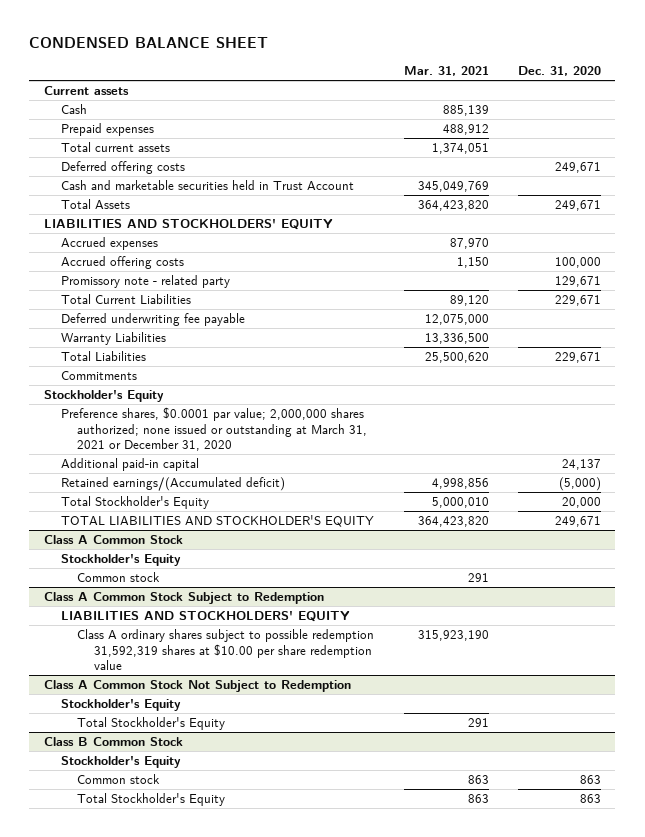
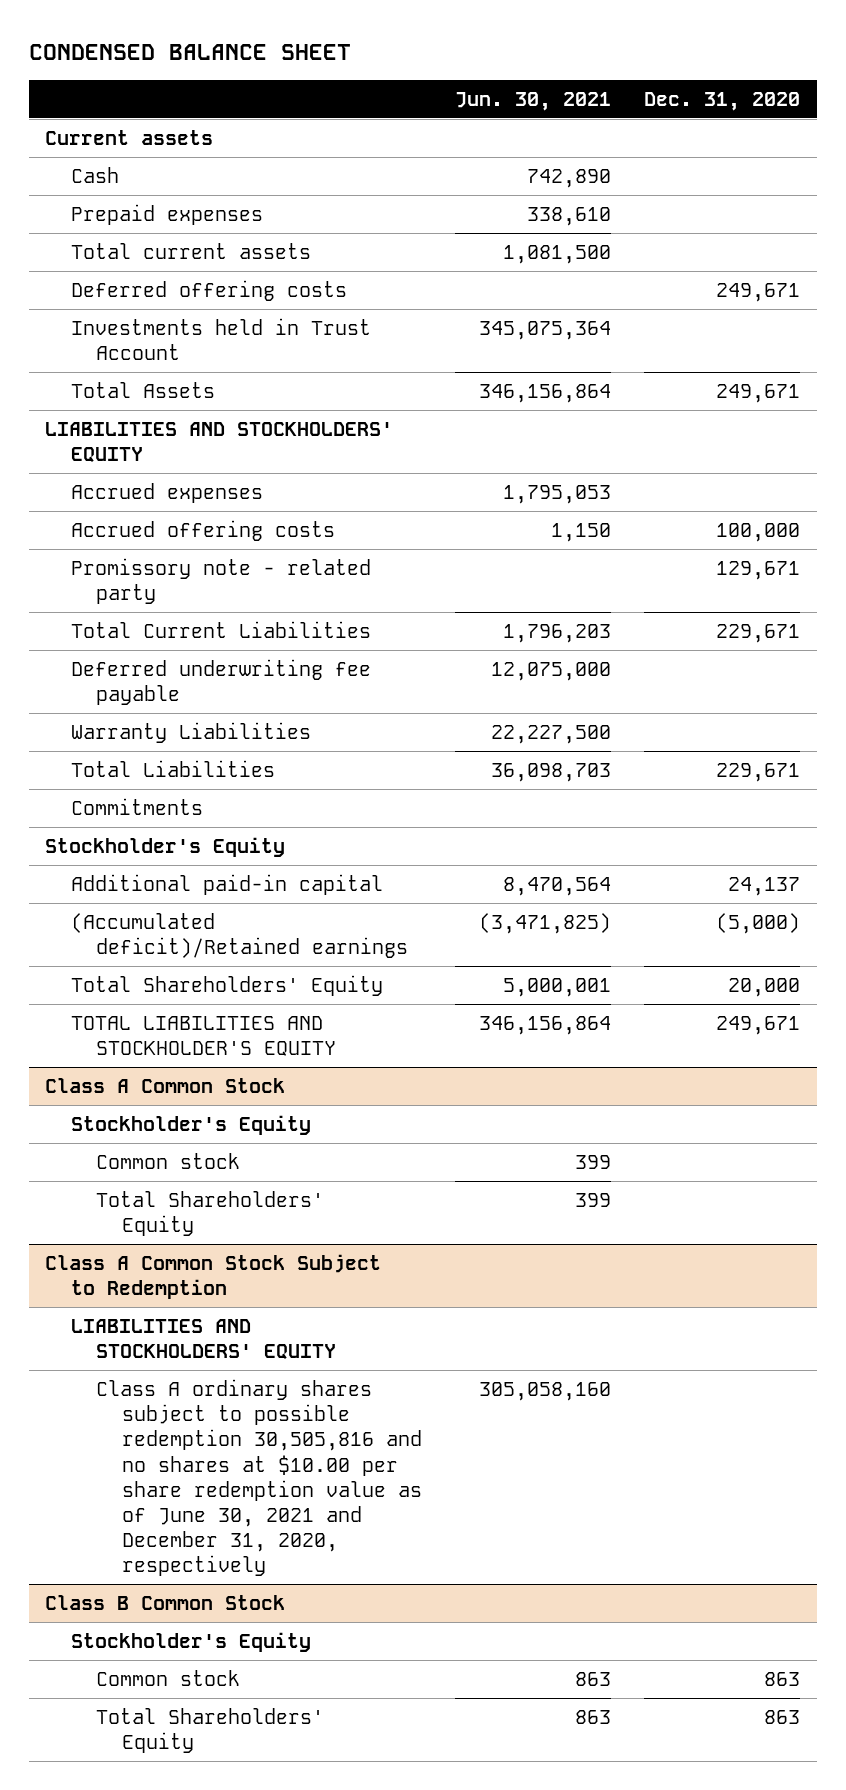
[403,65,489,76] Mar. 31, 2021 -> none
none -> [455,91,612,111] Jun. 30, 2021
[60,180,354,191] Cash and marketable securities held in Trust Account -> [70,318,371,361] Investments held in Trust Account
[60,407,368,451] Preference shares, $0.0001 par value; 2,000,000 shares authorized; none issued or outstanding at March 31, 2021 or December 31, 2020 -> none
[60,477,285,492] Retained earnings/(Accumulated deficit) -> [70,913,409,959] (Accumulated deficit)/Retained earnings
[60,496,209,510] Total Stockholder's Equity -> [70,975,383,997] Total Shareholders' Equity
none -> [96,1191,325,1237] Total Shareholders' Equity
[43,680,351,693] Class A Common Stock Not Subject to Redemption -> none
[60,699,181,712] Stockholder's Equity -> none
[77,717,226,731] Total Stockholder's Equity -> none
[77,629,375,670] Class A ordinary shares subject to possible redemption 31,592,319 shares at $10.00 per share redemption value -> [96,1379,422,1577] Class A ordinary shares subject to possible redemption 30,505,816 and no shares at $10.00 per share redemption value as of June 30, 2021 and December 31, 2020, respectively
[77,793,226,807] Total Stockholder's Equity -> [96,1708,325,1754] Total Shareholders' Equity

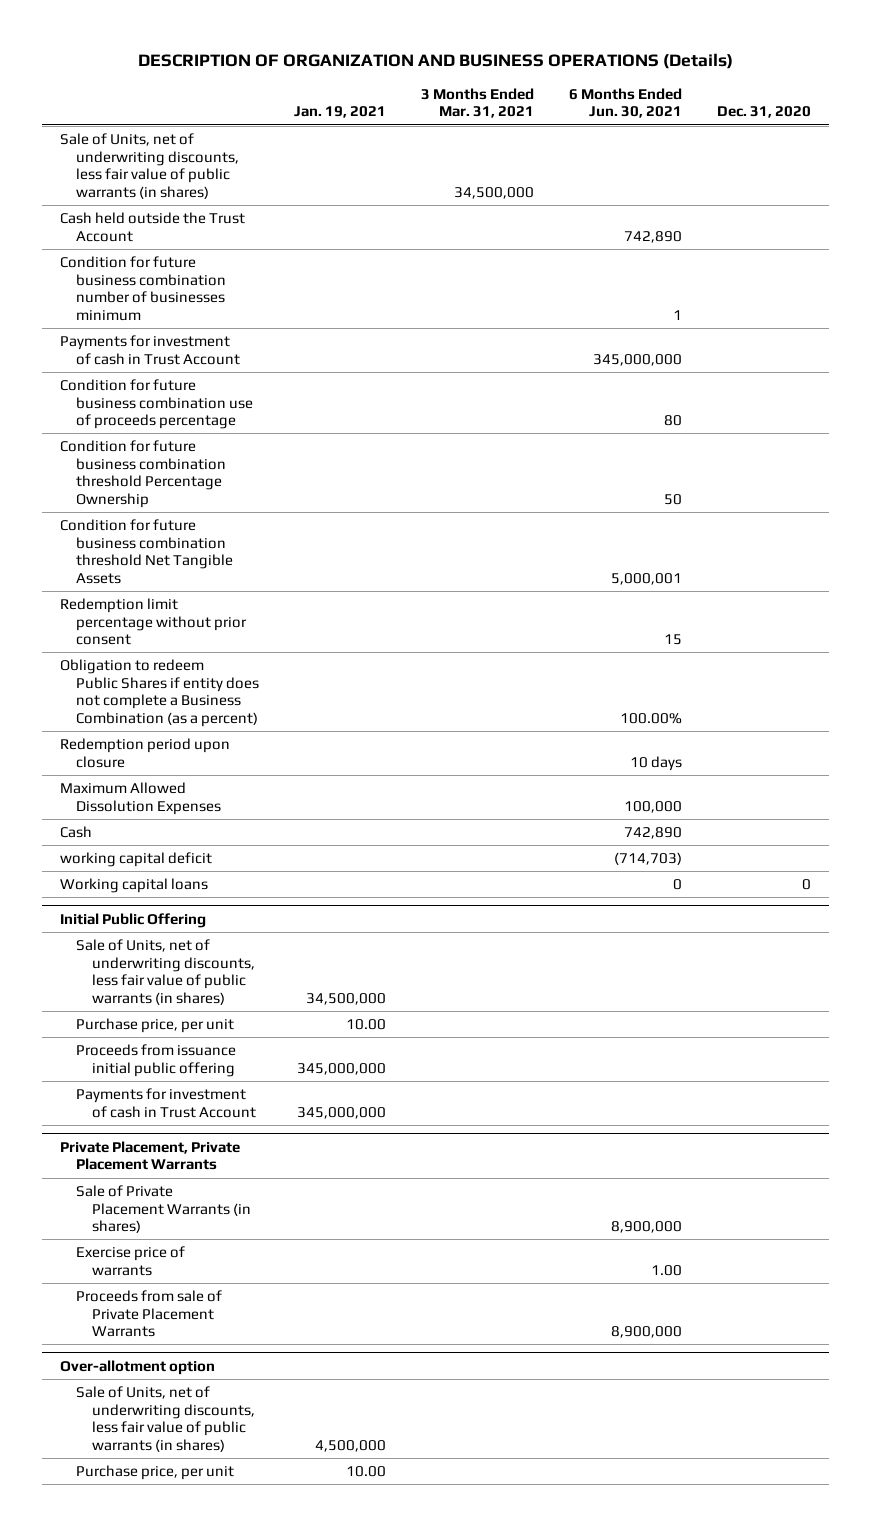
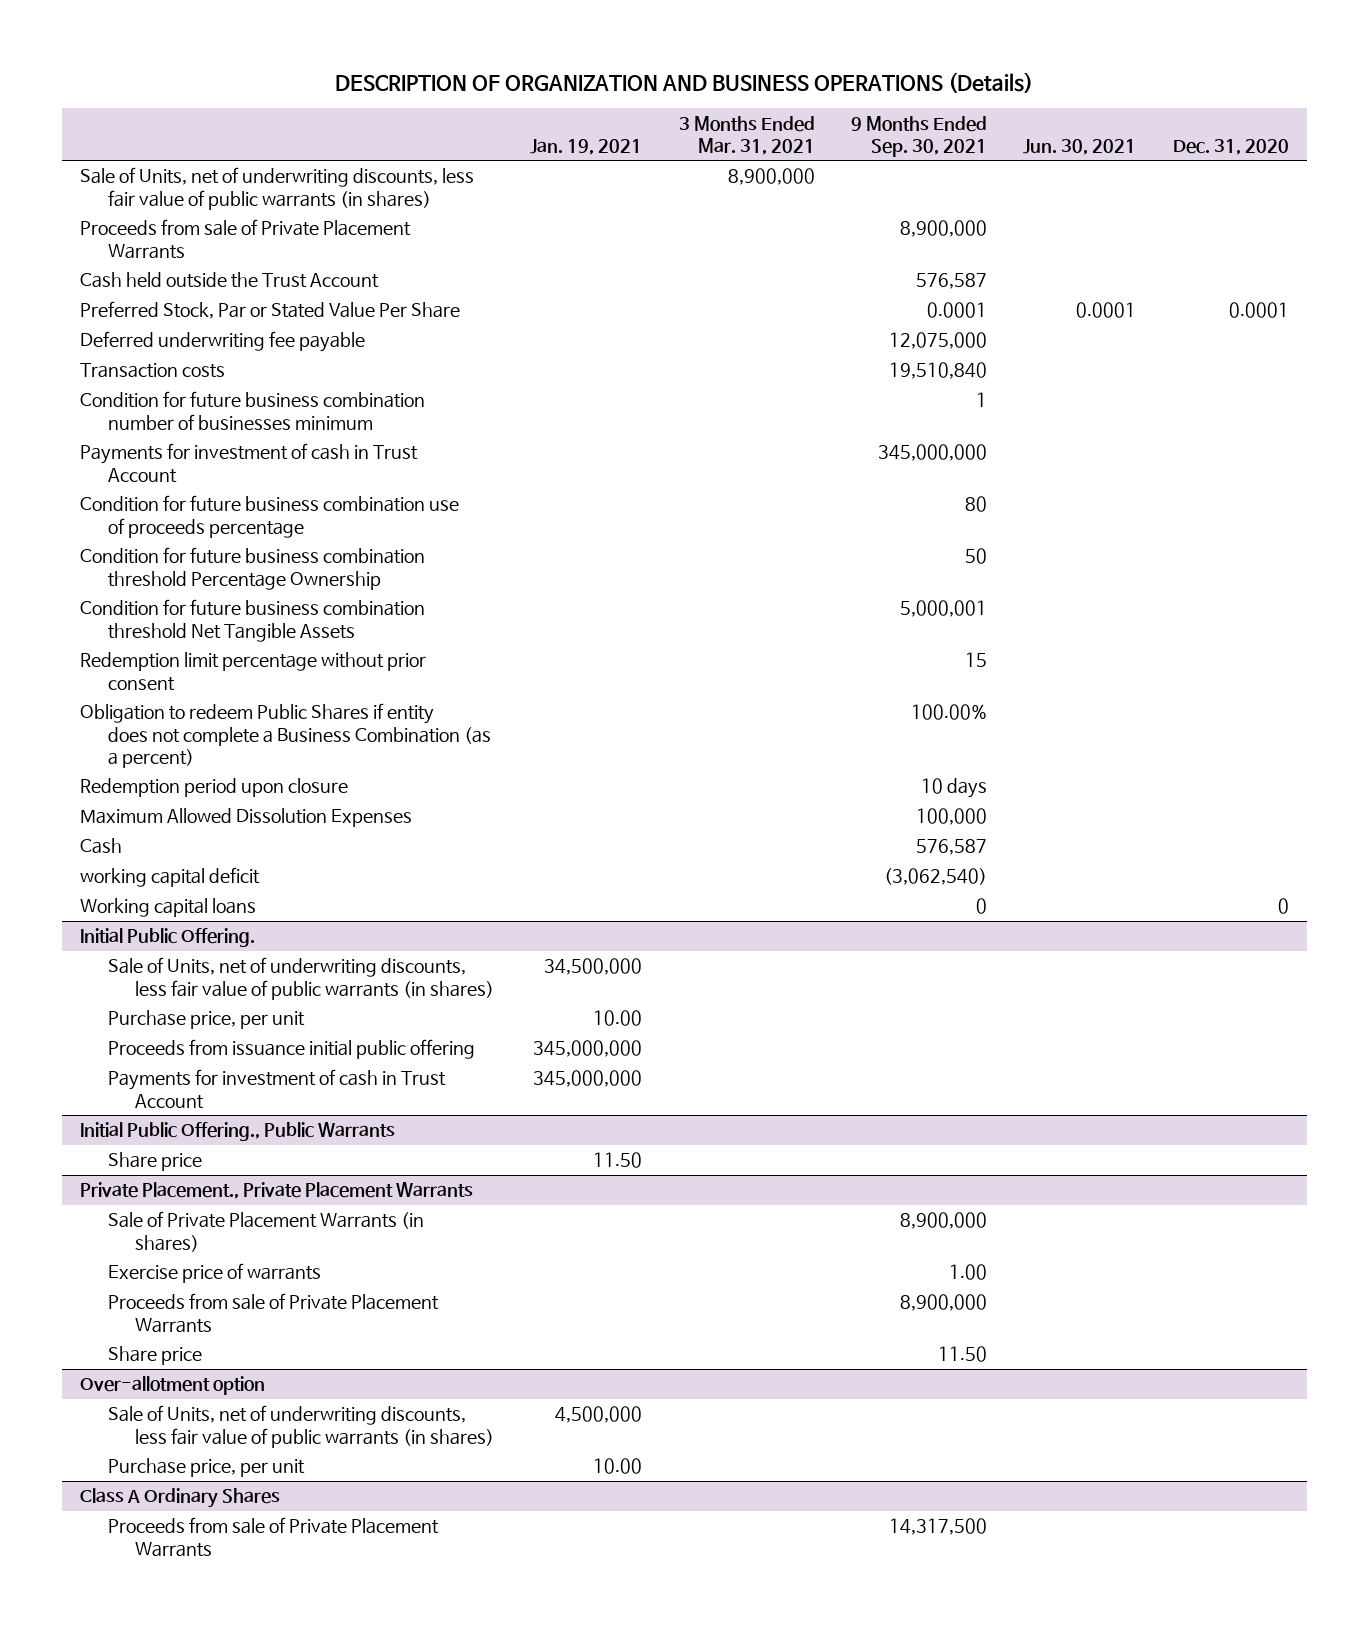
[569,87,683,119] 6 Months Ended Jun. 30, 2021 -> none
none -> [851,115,988,157] 9 Months Ended Sep. 30, 2021
none -> [1023,138,1137,155] Jun. 30, 2021
[454,186,535,199] 34,500,000 -> [727,168,815,186] 8,900,000
none -> [80,219,412,259] Proceeds from sale of Private Placement Warrants
none -> [80,301,461,320] Preferred Stock, Par or Stated Value Per Share
none -> [80,331,366,353] Deferred underwriting fee payable
none -> [80,363,226,379] Transaction costs
[59,912,206,928] Initial Public Offering -> [80,928,256,948] Initial Public Offering.
none -> [80,1122,396,1142] Initial Public Offering., Public Warrants
none -> [107,1152,202,1172] Share price
[59,1140,240,1171] Private Placement, Private Placement Warrants -> [80,1182,474,1200] Private Placement., Private Placement Warrants
none -> [107,1346,202,1366] Share price
none -> [80,1488,281,1509] Class A Ordinary Shares
none -> [107,1517,439,1557] Proceeds from sale of Private Placement Warrants

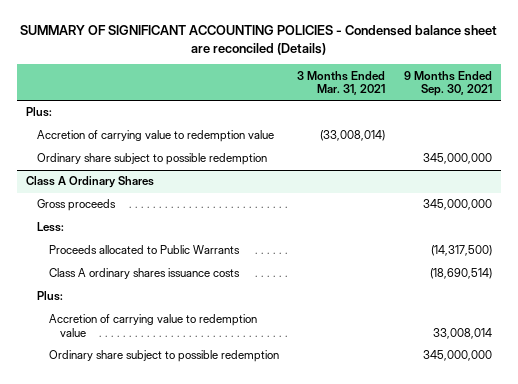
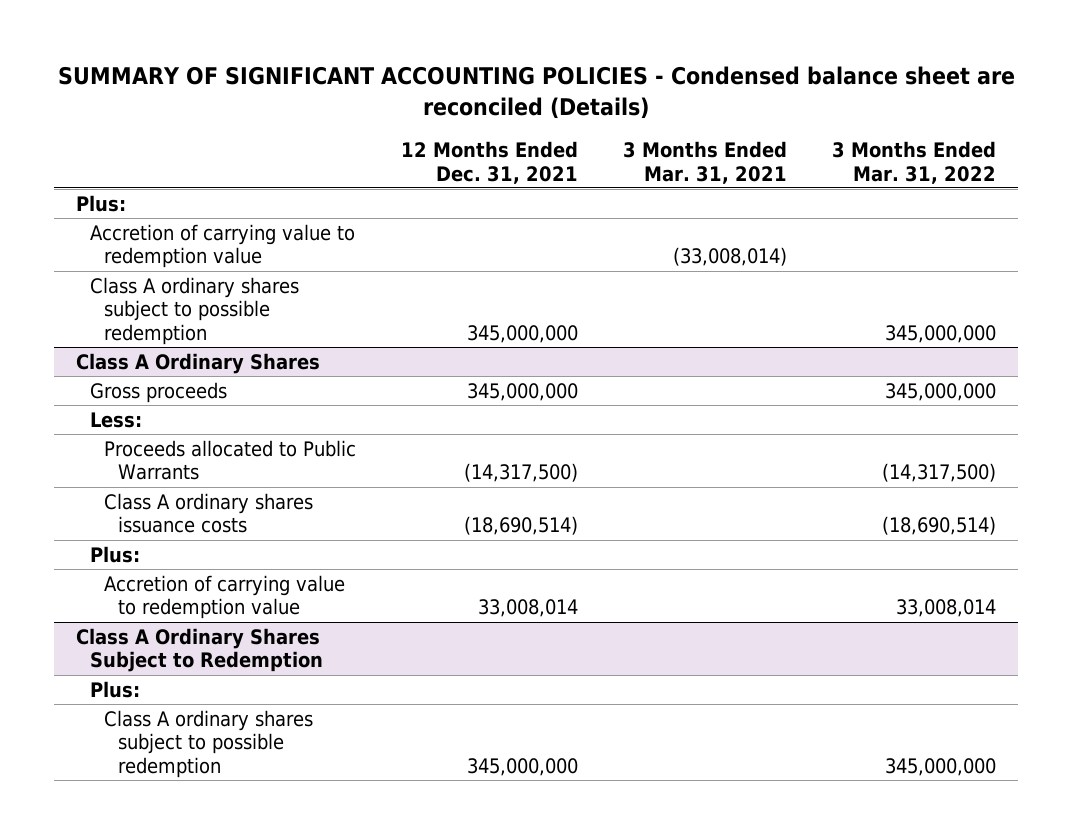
[403,70,492,97] 9 Months Ended Sep. 30, 2021 -> none
none -> [400,140,578,184] 12 Months Ended Dec. 31, 2021
none -> [831,140,996,184] 3 Months Ended Mar. 31, 2022
[37,153,268,166] Ordinary share subject to possible redemption -> [89,276,299,346] Class A ordinary shares subject to possible redemption
[48,350,279,363] Ordinary share subject to possible redemption -> none
none -> [76,627,323,673] Class A Ordinary Shares Subject to Redemption
none -> [89,680,140,698] Plus:
none -> [103,709,313,779] Class A ordinary shares subject to possible redemption

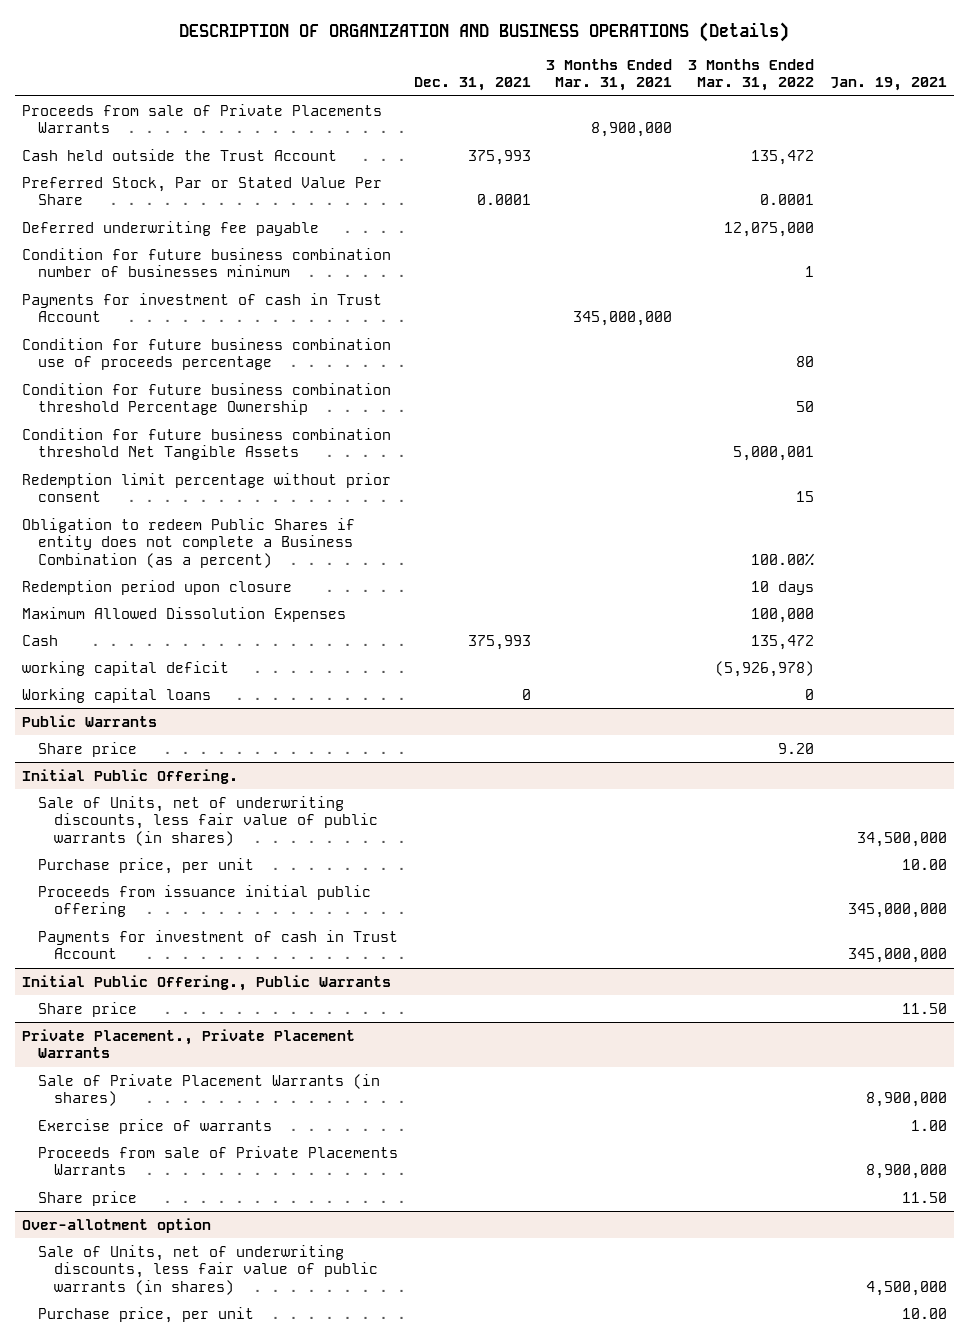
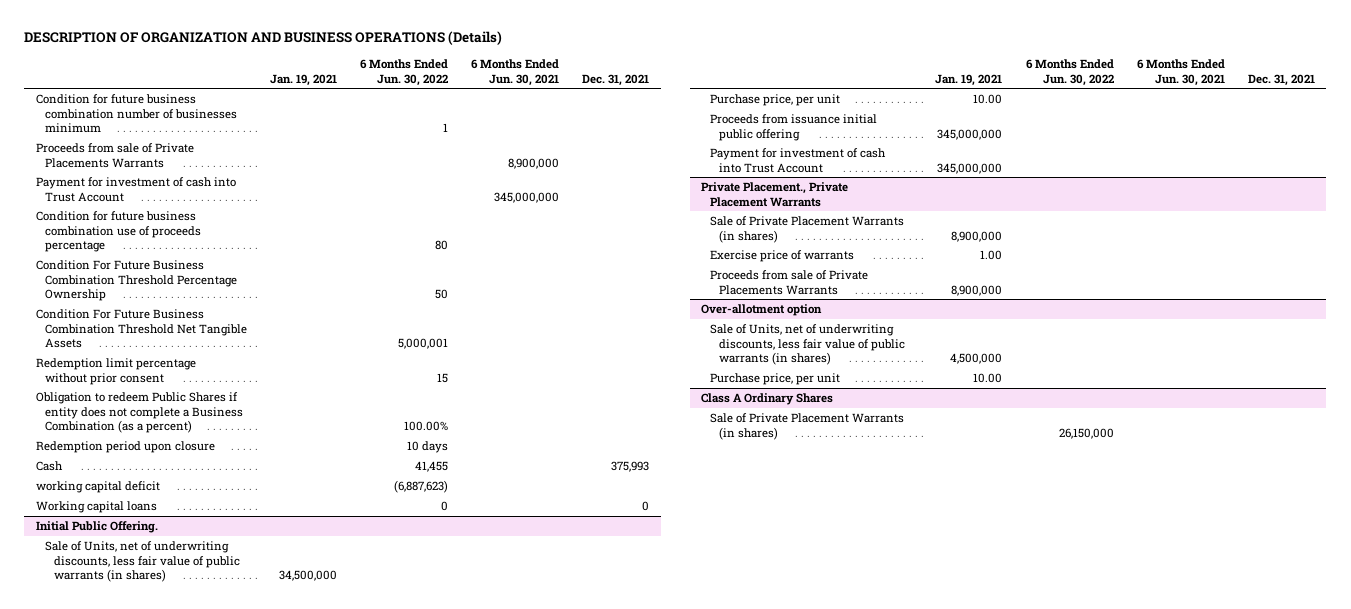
[546,58,673,92] 3 Months Ended Mar. 31, 2021 -> none
[687,58,814,92] 3 Months Ended Mar. 31, 2022 -> none
none -> [360,58,449,86] 6 Months Ended Jun. 30, 2022
none -> [471,58,560,86] 6 Months Ended Jun. 30, 2021
[22,148,338,161] Cash held outside the Trust Account -> none
[22,176,383,206] Preferred Stock, Par or Stated Value Per Share -> none
[22,220,320,236] Deferred underwriting fee payable -> none
[22,103,383,134] Proceeds from sale of Private Placements Warrants -> [35,142,194,168] Proceeds from sale of Private Placements Warrants
[22,292,383,323] Payments for investment of cash in Trust Account -> [35,176,236,202] Payment for investment of cash into Trust Account
[22,382,392,416] Condition for future business combination threshold Percentage Ownership -> [35,259,237,302] Condition For Future Business Combination Threshold Percentage Ownership
[22,427,392,461] Condition for future business combination threshold Net Tangible Assets -> [35,308,247,349] Condition For Future Business Combination Threshold Net Tangible Assets
[22,606,347,622] Maximum Allowed Dissolution Expenses -> none
[22,714,158,727] Public Warrants -> none
[38,741,138,757] Share price -> none
[22,974,392,991] Initial Public Offering., Public Warrants -> none
[38,1001,138,1017] Share price -> none
[38,929,399,960] Payments for investment of cash in Trust Account -> [710,147,887,173] Payment for investment of cash into Trust Account
[38,1190,138,1206] Share price -> none
none -> [701,392,834,405] Class A Ordinary Shares
none -> [710,412,905,440] Sale of Private Placement Warrants (in shares)

